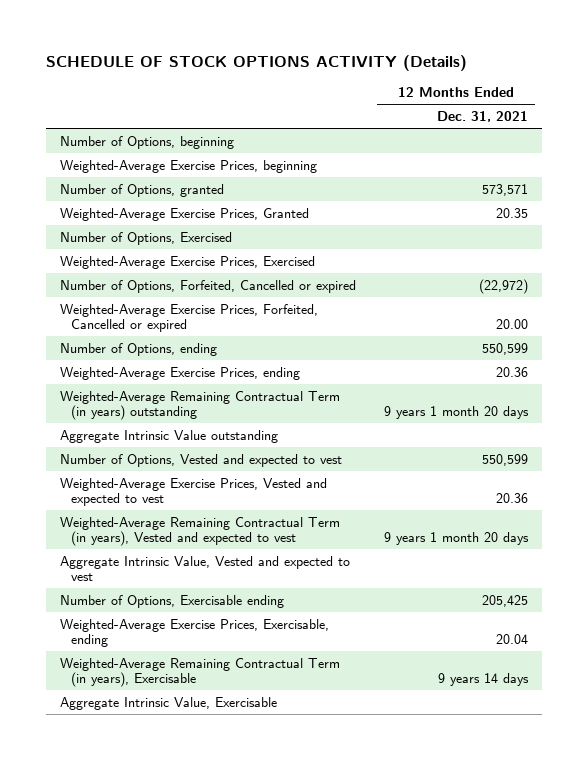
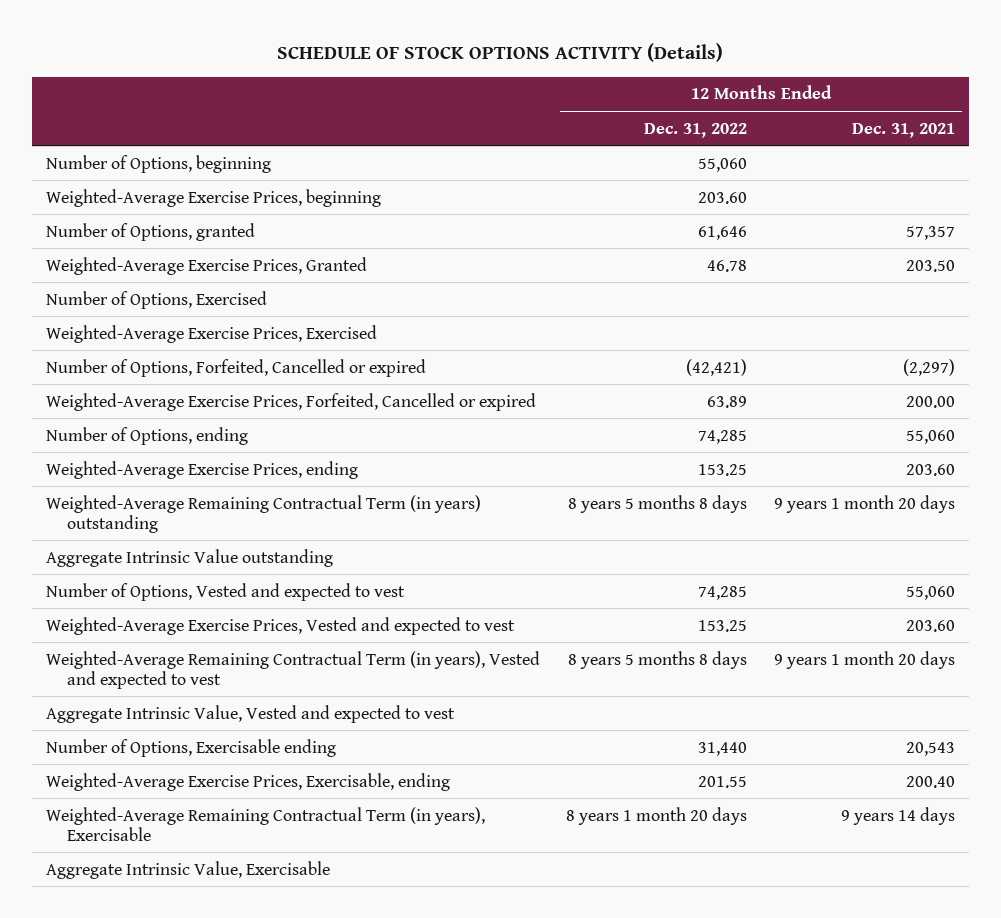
none -> [644,122,748,138] Dec. 31, 2022
[482,183,529,196] 573,571 -> [906,225,956,240] 57,357
[496,207,529,218] 20.35 -> [906,259,956,272] 203.50
[479,278,529,294] (22,972) -> [903,358,956,376] (2,297)
[496,319,529,330] 20.00 -> [906,395,956,408] 200.00
[482,342,529,355] 550,599 -> [906,429,956,444] 55,060
[496,366,529,377] 20.36 -> [906,463,956,476] 203.60
[482,453,529,466] 550,599 -> [906,585,956,600] 55,060
[496,493,529,504] 20.36 -> [906,619,956,632] 203.60
[482,594,529,607] 205,425 -> [906,741,956,756] 20,543
[496,634,529,645] 20.04 -> [906,775,956,788] 200.40

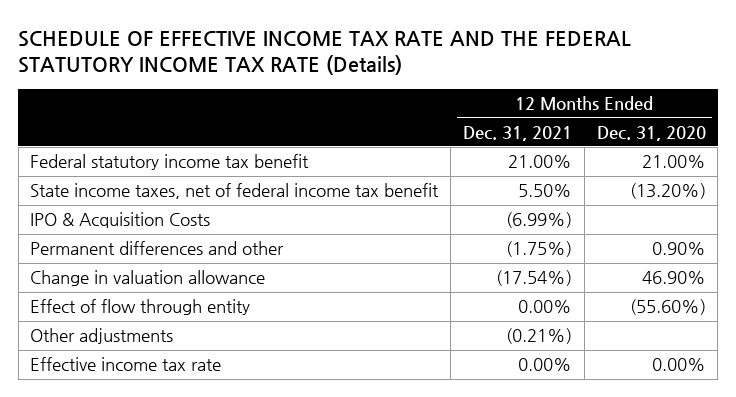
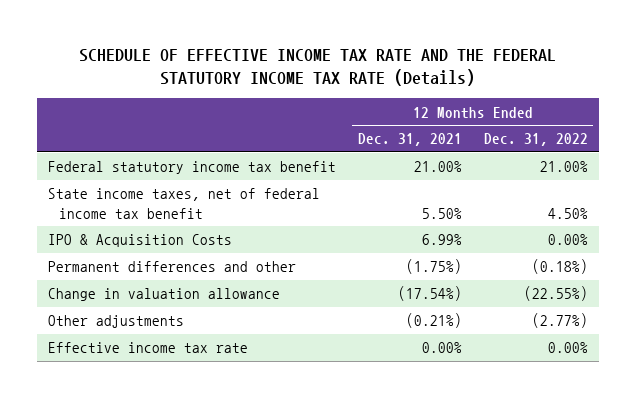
[596,125,706,141] Dec. 31, 2020 -> none
none -> [483,133,588,147] Dec. 31, 2022
[506,212,573,229] (6.99%) -> [421,234,462,246] 6.99%
[30,299,251,316] Effect of flow through entity -> none

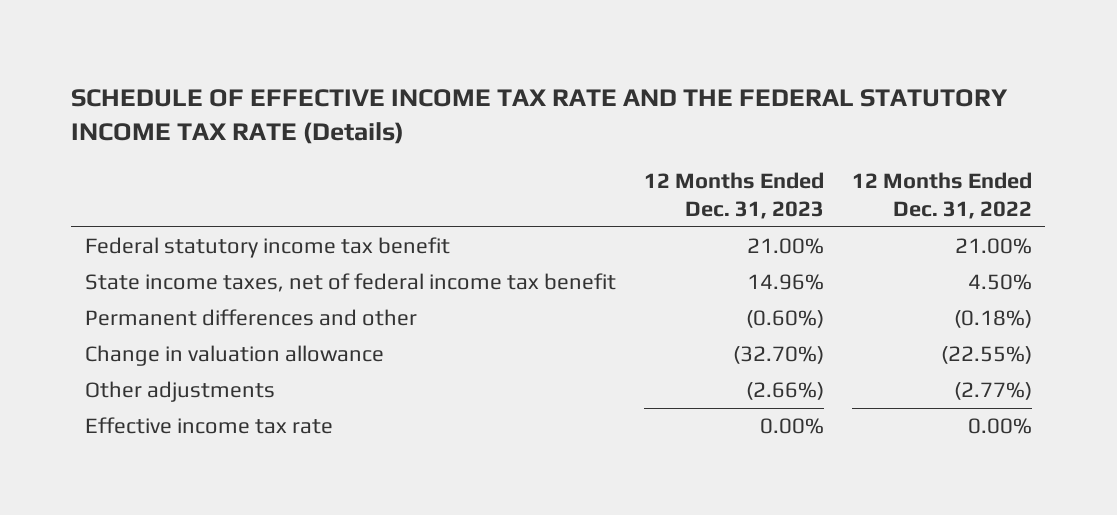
[357,133,462,147] Dec. 31, 2021 -> none
none -> [643,171,824,220] 12 Months Ended Dec. 31, 2023
[47,234,232,248] IPO & Acquisition Costs -> none

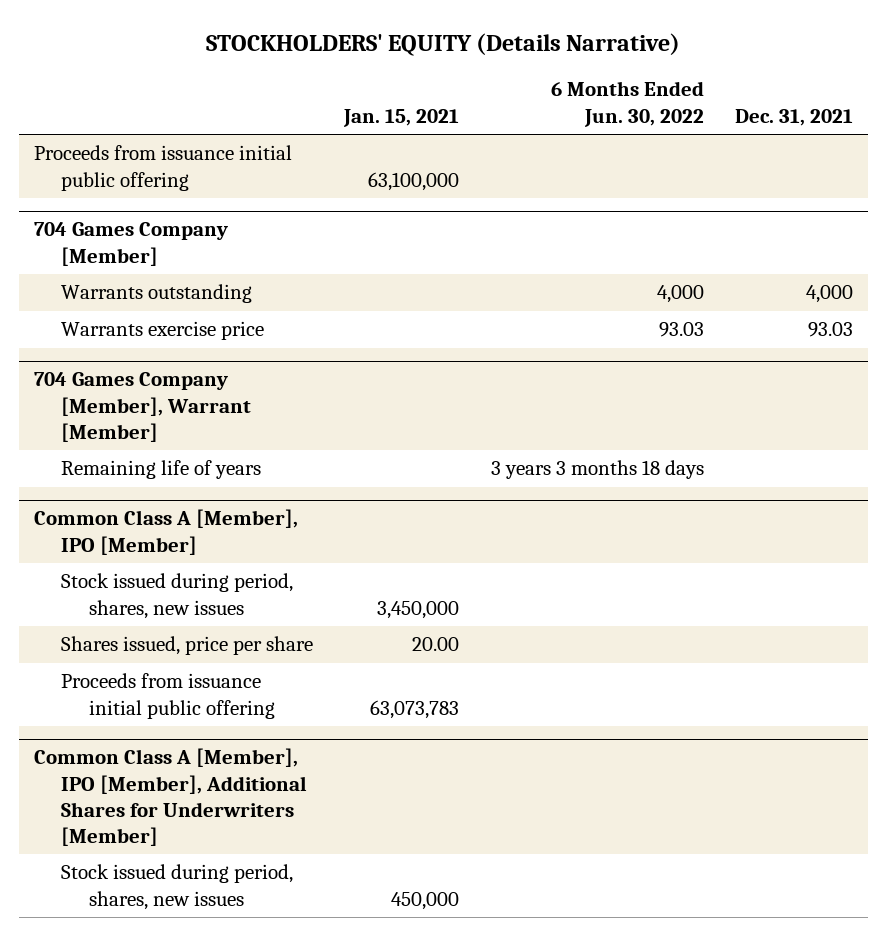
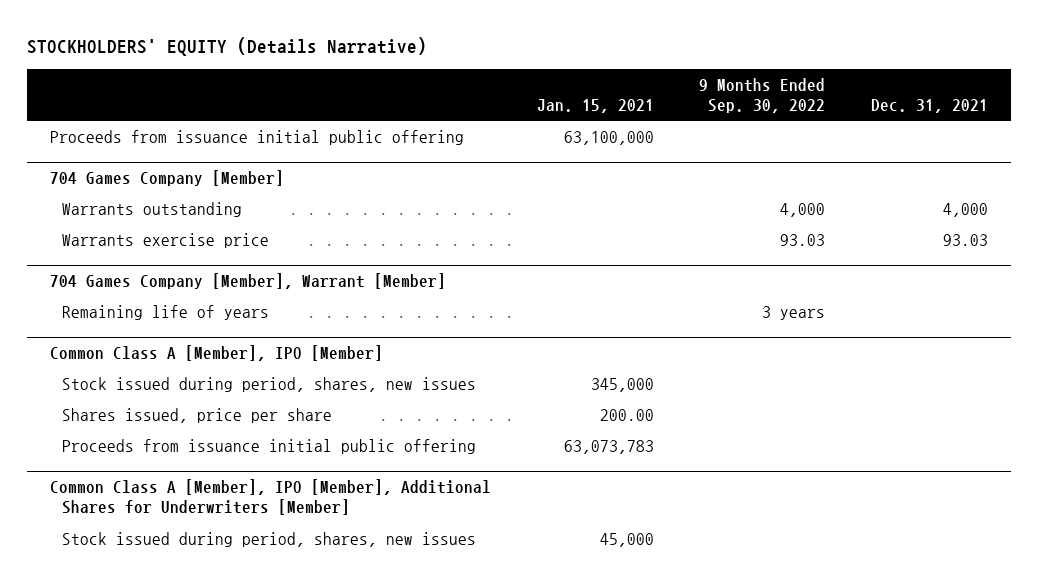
[550,81,704,127] 6 Months Ended Jun. 30, 2022 -> none
none -> [699,77,826,113] 9 Months Ended Sep. 30, 2022
[377,600,460,619] 3,450,000 -> [590,377,654,392] 345,000
[412,637,460,652] 20.00 -> [599,408,654,421] 200.00
[391,891,460,910] 450,000 -> [599,532,654,547] 45,000

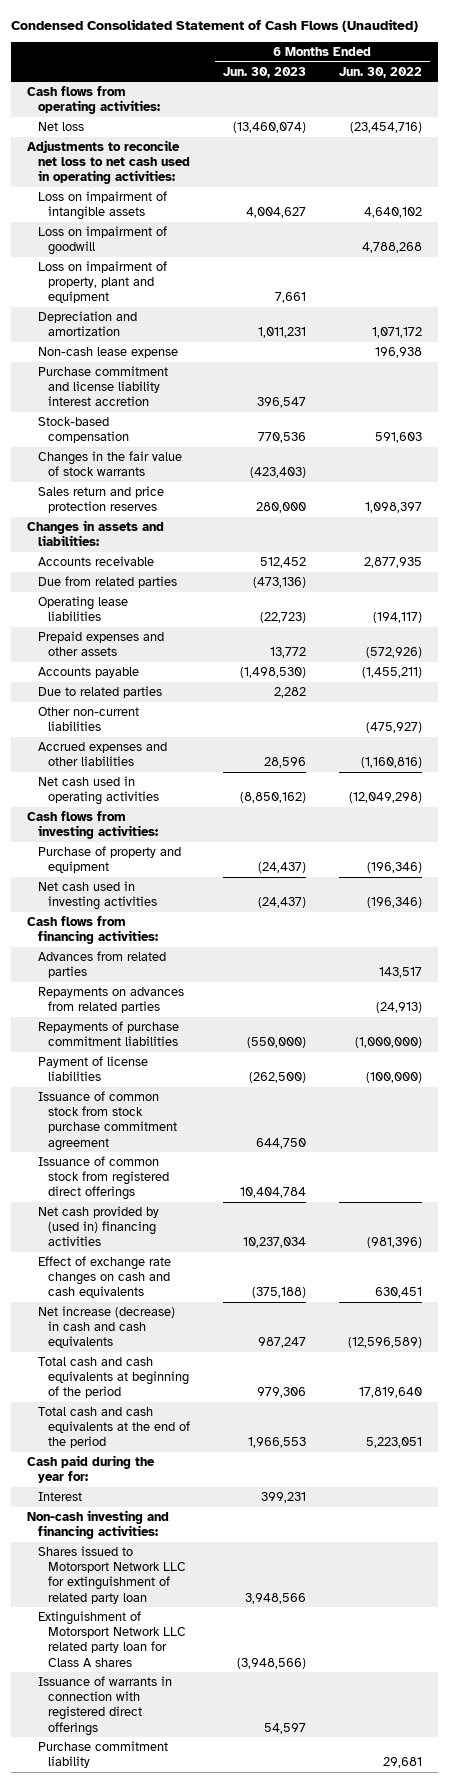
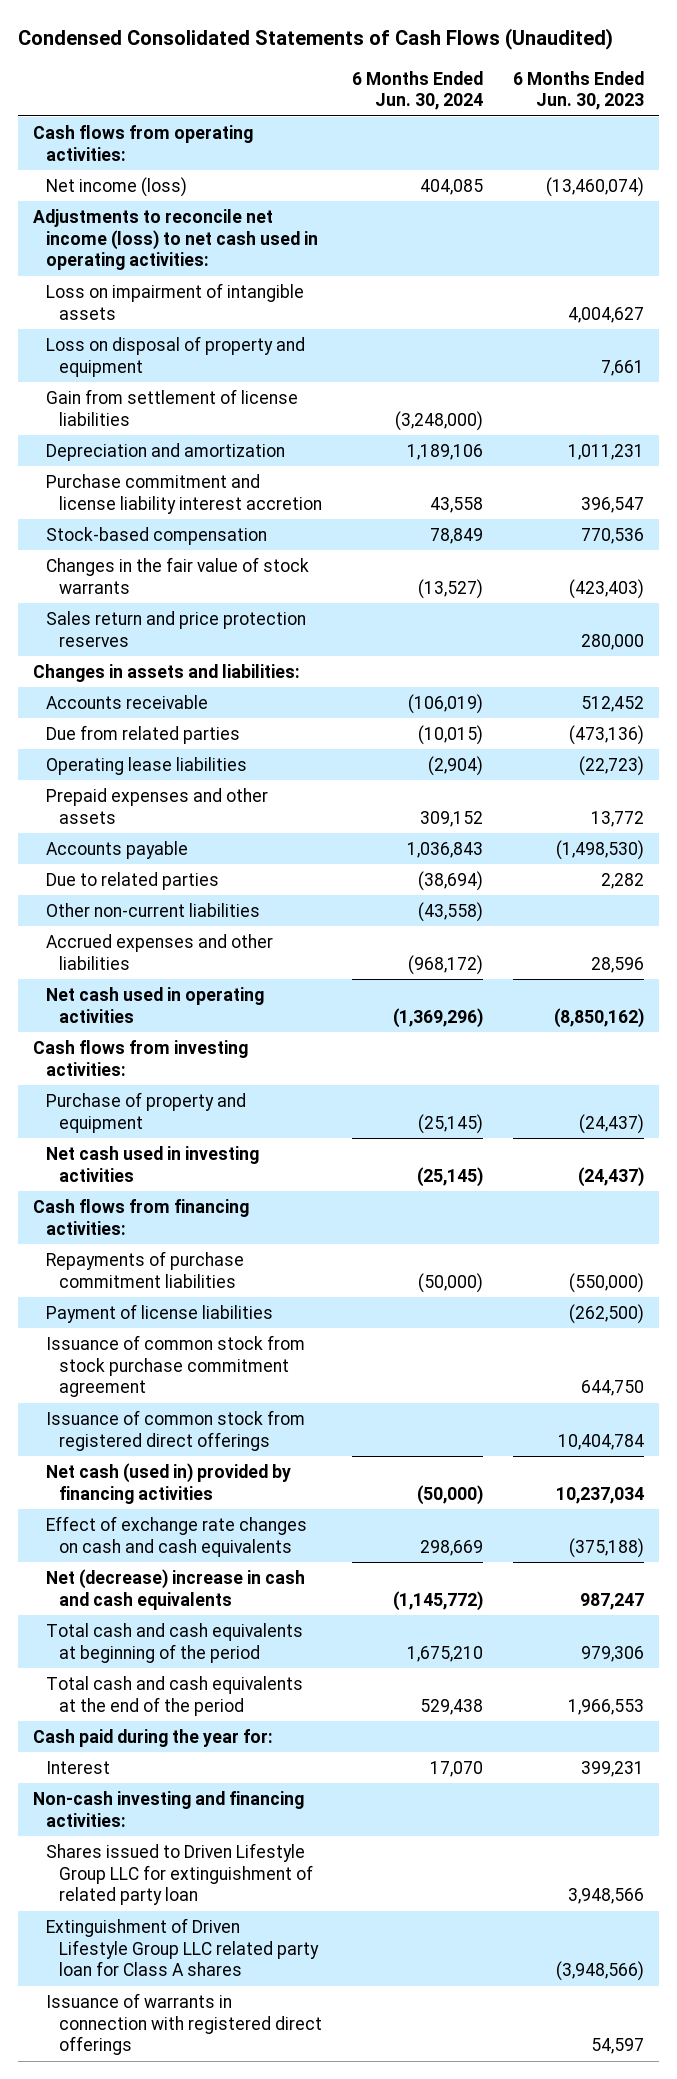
[10,18,418,32] Condensed Consolidated Statement of Cash Flows (Unaudited) -> [17,28,613,51] Condensed Consolidated Statements of Cash Flows (Unaudited)
[338,66,422,78] Jun. 30, 2022 -> none
none -> [352,70,484,111] 6 Months Ended Jun. 30, 2024
[37,122,84,132] Net loss -> [45,176,187,197] Net income (loss)
[27,140,190,185] Adjustments to reconcile net loss to net cash used in operating activities: -> [32,208,318,271] Adjustments to reconcile net income (loss) to net cash used in operating activities:
[37,226,167,256] Loss on impairment of goodwill -> none
[37,261,167,304] Loss on impairment of property, plant and equipment -> [45,335,305,377] Loss on disposal of property and equipment
none -> [45,388,298,426] Gain from settlement of license liabilities
[37,347,178,359] Non-cash lease expense -> none
[37,951,166,979] Advances from related parties -> none
[37,987,184,1014] Repayments on advances from related parties -> none
[37,1206,159,1247] Net cash provided by (used in) financing activities -> [45,1462,291,1504] Net cash (used in) provided by financing activities
[37,1306,175,1349] Net increase (decrease) in cash and cash equivalents -> [45,1568,305,1610] Net (decrease) increase in cash and cash equivalents
[37,1546,187,1604] Shares issued to Motorsport Network LLC for extinguishment of related party loan -> [45,1842,313,1906] Shares issued to Driven Lifestyle Group LLC for extinguishment of related party loan
[37,1611,187,1667] Extinguishment of Motorsport Network LLC related party loan for Class A shares -> [45,1917,319,1977] Extinguishment of Driven Lifestyle Group LLC related party loan for Class A shares
[37,1741,168,1769] Purchase commitment liability -> none

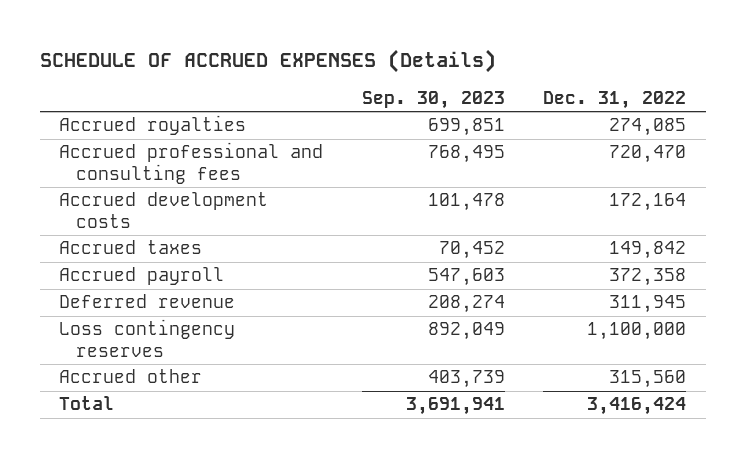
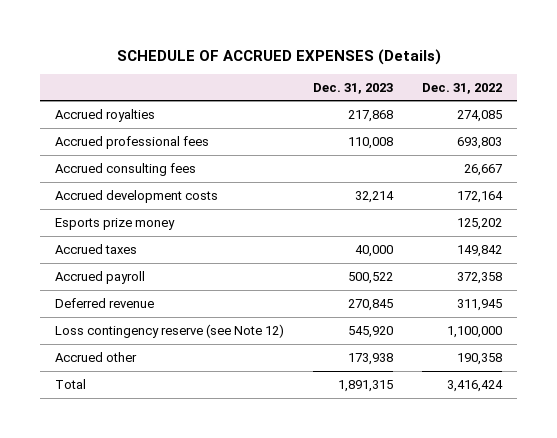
[361,91,505,110] Sep. 30, 2023 -> none
none -> [313,82,394,94] Dec. 31, 2023
[59,142,324,184] Accrued professional and consulting fees -> [54,136,209,150] Accrued professional fees
[609,145,687,164] 720,470 -> [457,137,503,150] 693,803
none -> [54,163,196,177] Accrued consulting fees
none -> [54,218,175,231] Esports prize money
[59,319,236,357] Loss contingency reserves -> [54,324,284,339] Loss contingency reserve (see Note 12)
[609,370,687,389] 315,560 -> [457,353,503,366] 190,358

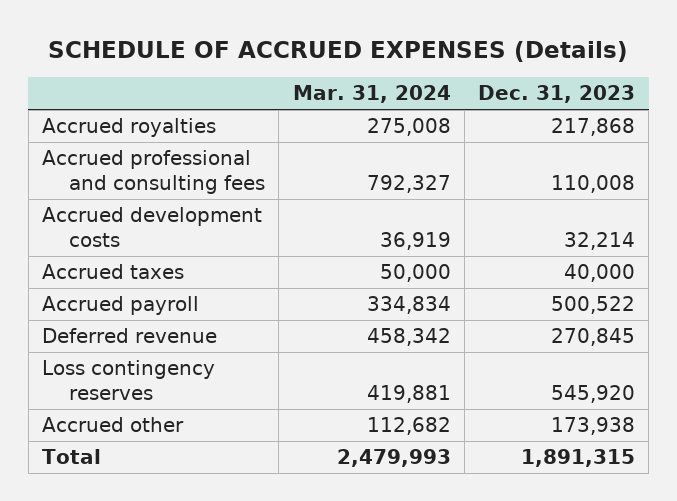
[422,82,503,94] Dec. 31, 2022 -> none
none -> [292,85,451,104] Mar. 31, 2024
[54,163,196,177] Accrued consulting fees -> none
[54,136,209,150] Accrued professional fees -> [41,150,266,194] Accrued professional and consulting fees
[54,218,175,231] Esports prize money -> none
[54,324,284,339] Loss contingency reserve (see Note 12) -> [41,360,215,400] Loss contingency reserves

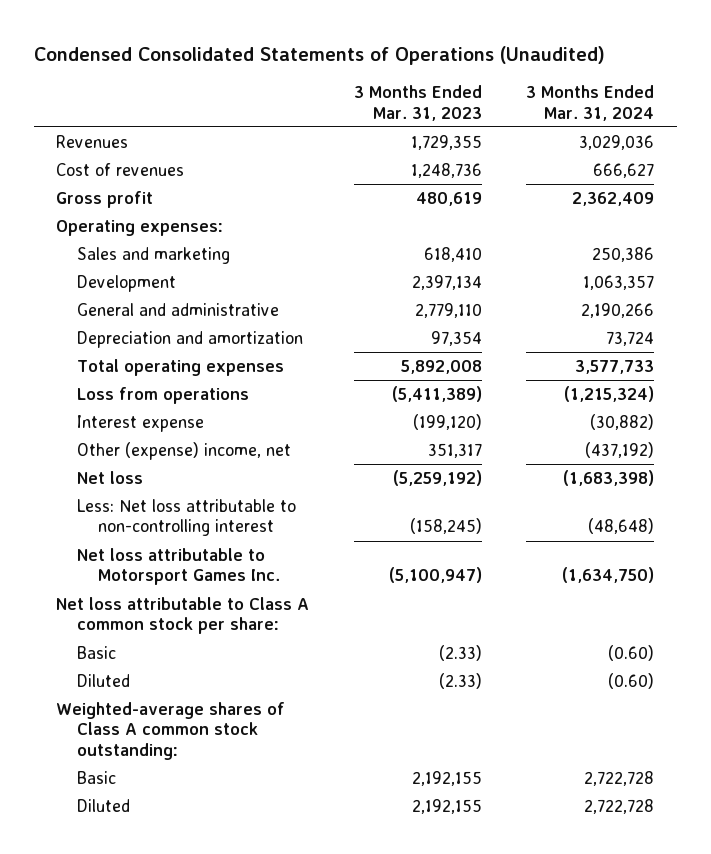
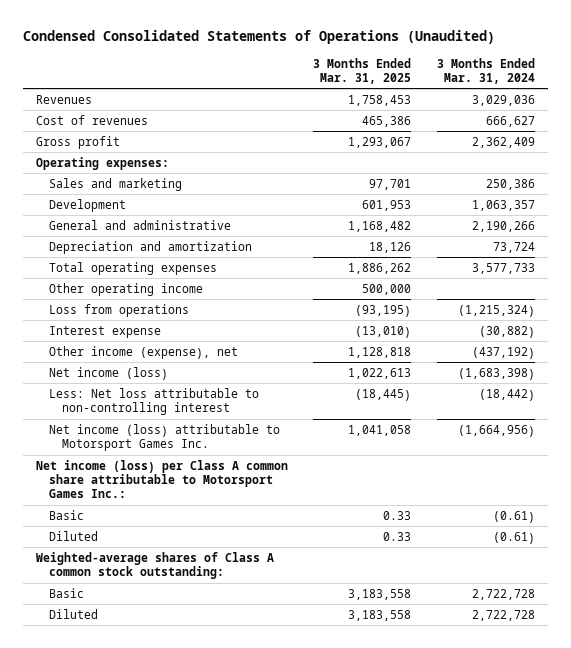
[353,85,482,121] 3 Months Ended Mar. 31, 2023 -> none
none -> [313,57,412,84] 3 Months Ended Mar. 31, 2025
none -> [48,282,203,296] Other operating income
[77,442,292,461] Other (expense) income, net -> [48,345,238,359] Other income (expense), net
[77,471,144,485] Net loss -> [48,366,168,380] Net income (loss)
[588,518,655,535] (48,648) -> [479,388,536,401] (18,442)
[77,548,280,586] Net loss attributable to Motorsport Games Inc. -> [48,423,280,452] Net income (loss) attributable to Motorsport Games Inc.
[562,567,655,584] (1,634,750) -> [458,424,536,437] (1,664,956)
[56,597,310,635] Net loss attributable to Class A common stock per share: -> [35,459,288,499] Net income (loss) per Class A common share attributable to Motorsport Games Inc.:
[608,645,655,662] (0.60) -> [493,510,536,523] (0.61)
[608,673,655,690] (0.60) -> [493,531,536,544] (0.61)

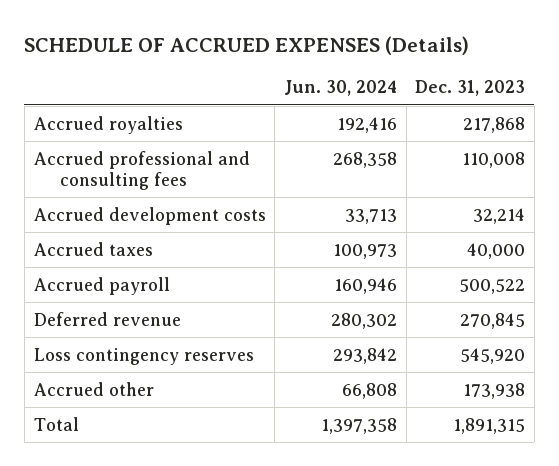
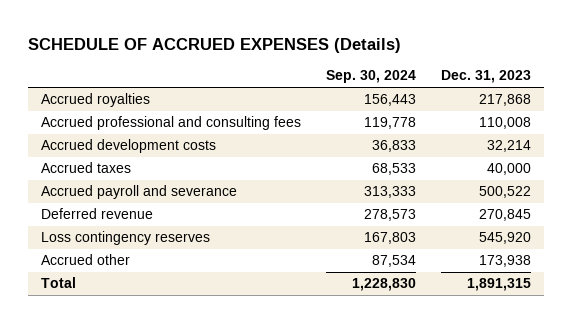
[283,80,397,97] Jun. 30, 2024 -> none
none -> [325,70,416,84] Sep. 30, 2024
[33,276,170,295] Accrued payroll -> [40,185,237,200] Accrued payroll and severance

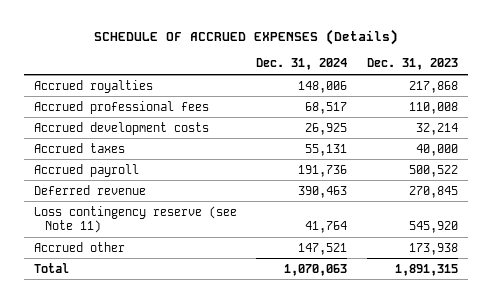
[325,70,416,84] Sep. 30, 2024 -> none
none -> [256,58,348,71] Dec. 31, 2024
[40,116,301,131] Accrued professional and consulting fees -> [33,100,209,114] Accrued professional fees
[40,185,237,200] Accrued payroll and severance -> [33,163,139,177] Accrued payroll
[40,231,210,246] Loss contingency reserves -> [33,205,237,233] Loss contingency reserve (see Note 11)

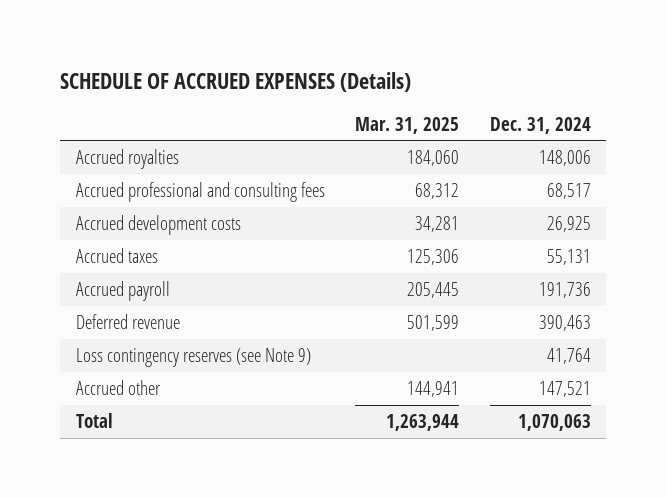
[367,58,459,71] Dec. 31, 2023 -> none
none -> [355,116,460,134] Mar. 31, 2025
[33,100,209,114] Accrued professional fees -> [75,181,325,202] Accrued professional and consulting fees
[33,205,237,233] Loss contingency reserve (see Note 11) -> [75,347,311,367] Loss contingency reserves (see Note 9)

